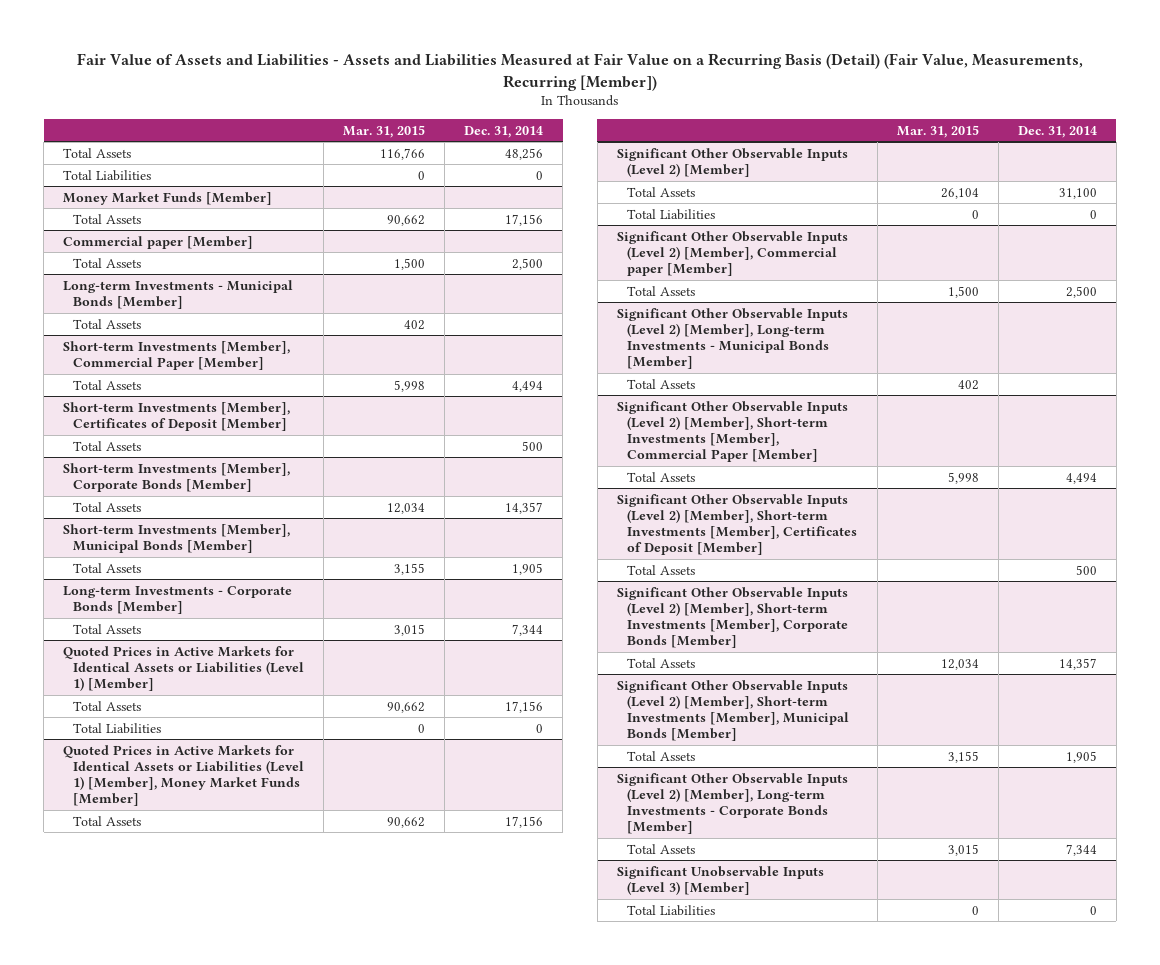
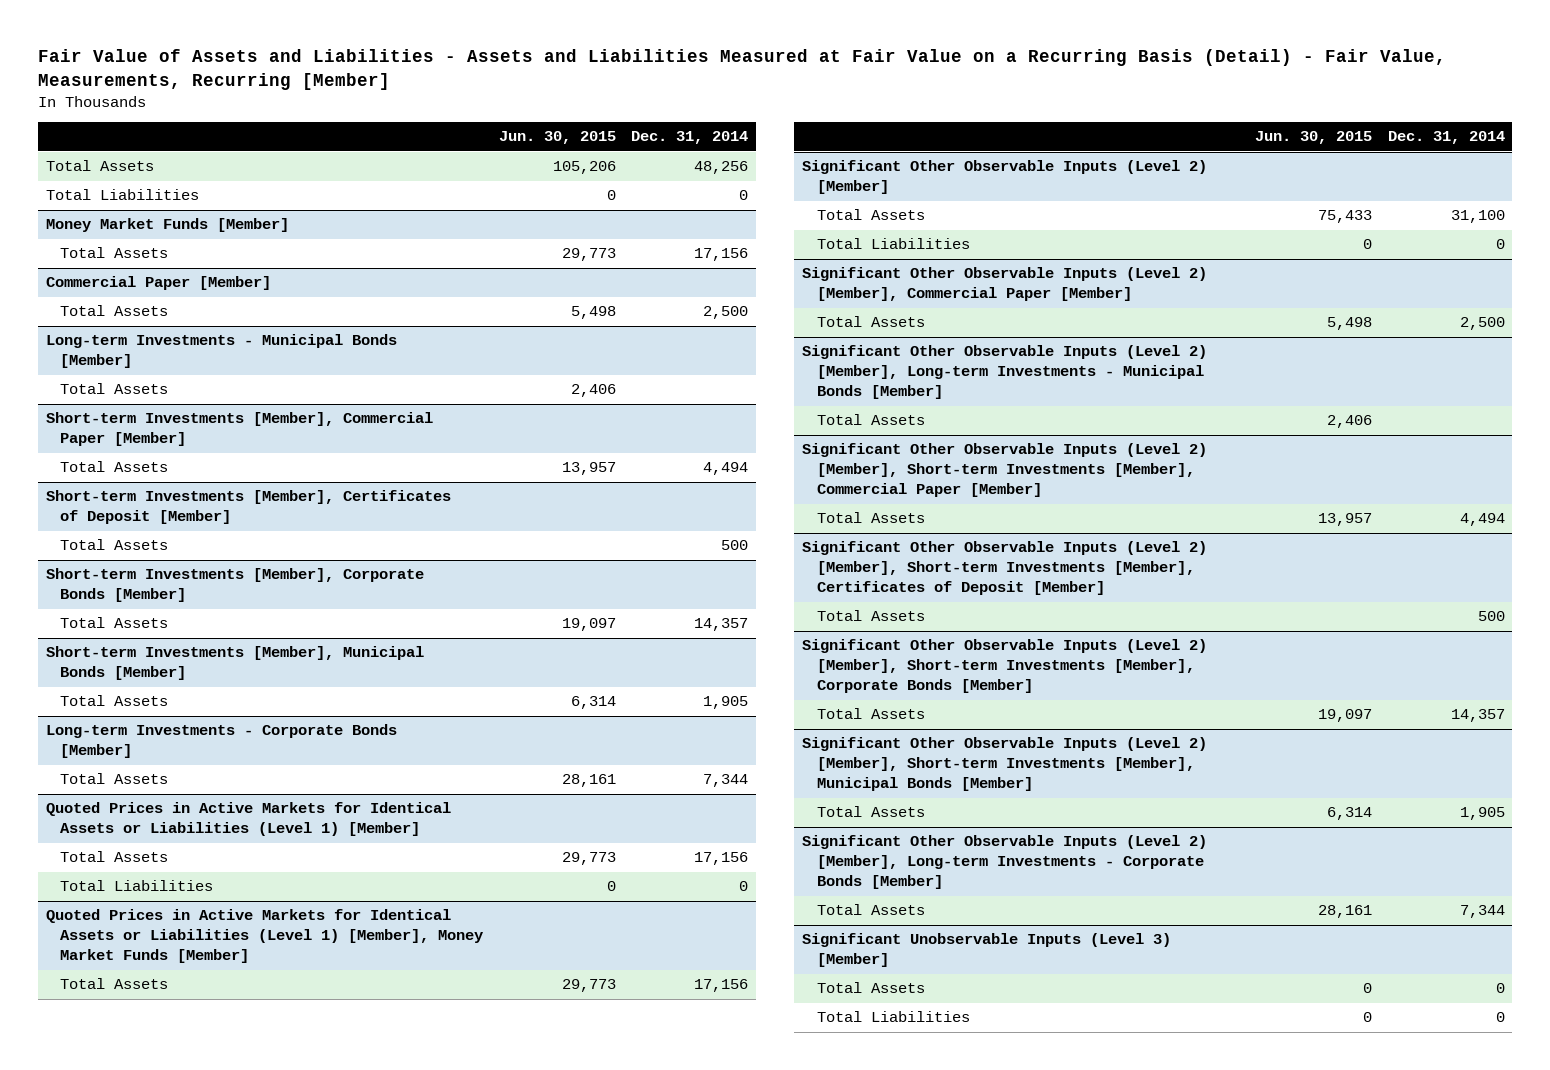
[76,53,1083,91] Fair Value of Assets and Liabilities - Assets and Liabilities Measured at Fair Value on a Recurring Basis (Detail) (Fair Value, Measurements, Recurring [Member]) -> [38,48,1447,90] Fair Value of Assets and Liabilities - Assets and Liabilities Measured at Fair Value on a Recurring Basis (Detail) - Fair Value, Measurements, Recurring [Member]
[343,124,426,138] Mar. 31, 2015 -> none
none -> [498,131,616,145] Jun. 30, 2015
[63,235,254,249] Commercial paper [Member] -> [45,276,271,291] Commercial Paper [Member]
[616,230,848,277] Significant Other Observable Inputs (Level 2) [Member], Commercial paper [Member] -> [802,267,1208,302] Significant Other Observable Inputs (Level 2) [Member], Commercial Paper [Member]
none -> [816,982,925,994] Total Assets

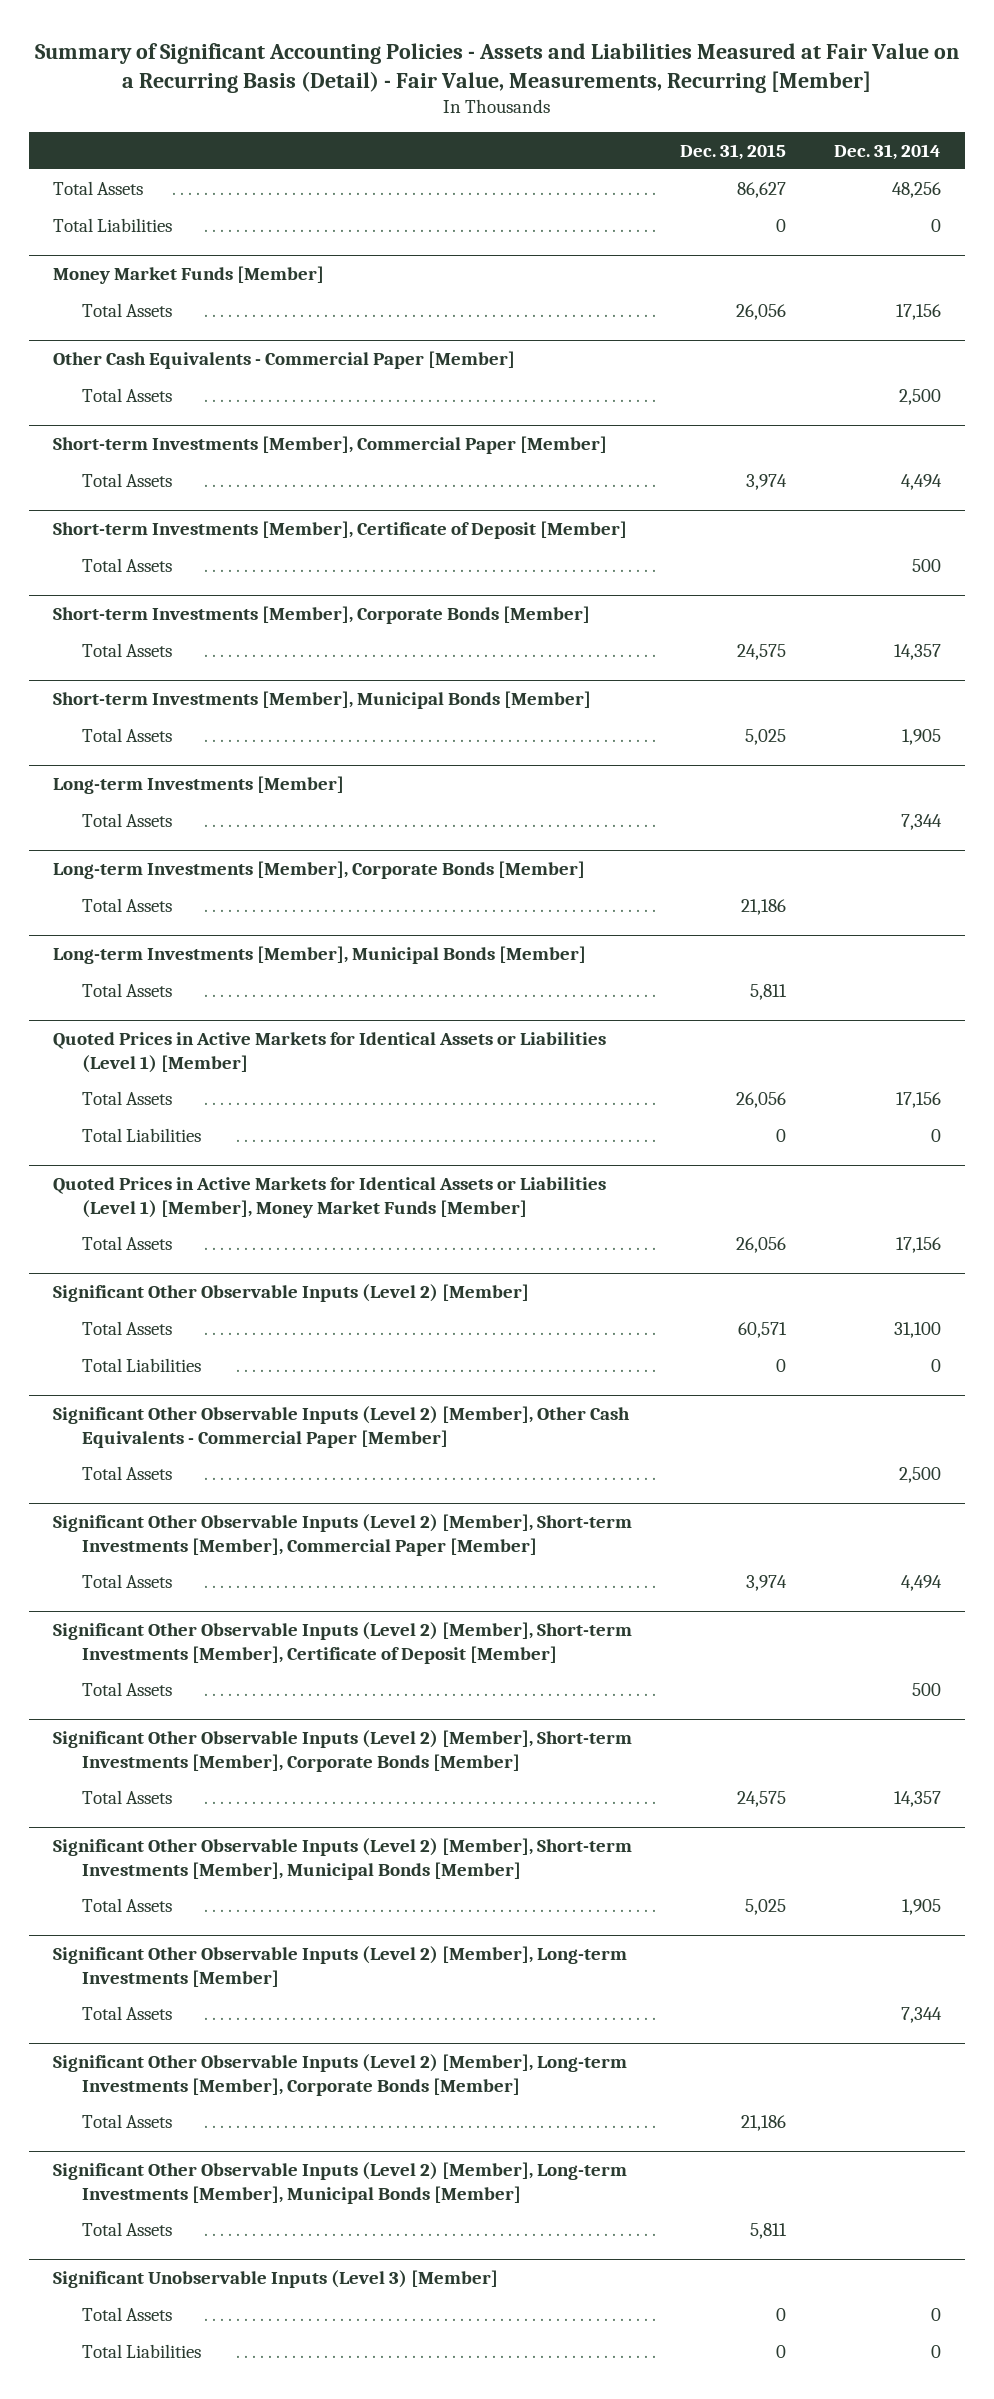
[38,48,1447,90] Fair Value of Assets and Liabilities - Assets and Liabilities Measured at Fair Value on a Recurring Basis (Detail) - Fair Value, Measurements, Recurring [Member] -> [35,42,960,93] Summary of Significant Accounting Policies - Assets and Liabilities Measured at Fair Value on a Recurring Basis (Detail) - Fair Value, Measurements, Recurring [Member]
[498,131,616,145] Jun. 30, 2015 -> none
none -> [680,143,787,160] Dec. 31, 2015
[45,276,271,291] Commercial Paper [Member] -> [53,351,516,370] Other Cash Equivalents - Commercial Paper [Member]
[45,334,397,369] Long-term Investments - Municipal Bonds [Member] -> none
[60,383,169,395] Total Assets -> none
[45,490,451,525] Short-term Investments [Member], Certificates of Deposit [Member] -> [53,521,628,540] Short-term Investments [Member], Certificate of Deposit [Member]
[45,724,397,759] Long-term Investments - Corporate Bonds [Member] -> [53,776,345,795] Long-term Investments [Member]
none -> [53,861,586,880] Long-term Investments [Member], Corporate Bonds [Member]
none -> [82,897,173,912] Total Assets
none -> [53,946,587,965] Long-term Investments [Member], Municipal Bonds [Member]
none -> [82,982,173,997] Total Assets
[802,267,1208,302] Significant Other Observable Inputs (Level 2) [Member], Commercial Paper [Member] -> [53,1406,631,1448] Significant Other Observable Inputs (Level 2) [Member], Other Cash Equivalents - Commercial Paper [Member]
[802,345,1208,400] Significant Other Observable Inputs (Level 2) [Member], Long-term Investments - Municipal Bonds [Member] -> none
[816,414,925,426] Total Assets -> none
[802,541,1208,596] Significant Other Observable Inputs (Level 2) [Member], Short-term Investments [Member], Certificates of Deposit [Member] -> [53,1622,633,1664] Significant Other Observable Inputs (Level 2) [Member], Short-term Investments [Member], Certificate of Deposit [Member]
[802,835,1208,890] Significant Other Observable Inputs (Level 2) [Member], Long-term Investments - Corporate Bonds [Member] -> [53,1946,628,1987] Significant Other Observable Inputs (Level 2) [Member], Long-term Investments [Member]
none -> [53,2054,628,2096] Significant Other Observable Inputs (Level 2) [Member], Long-term Investments [Member], Corporate Bonds [Member]
none -> [82,2113,173,2128] Total Assets
none -> [53,2162,628,2204] Significant Other Observable Inputs (Level 2) [Member], Long-term Investments [Member], Municipal Bonds [Member]
none -> [82,2221,173,2236] Total Assets

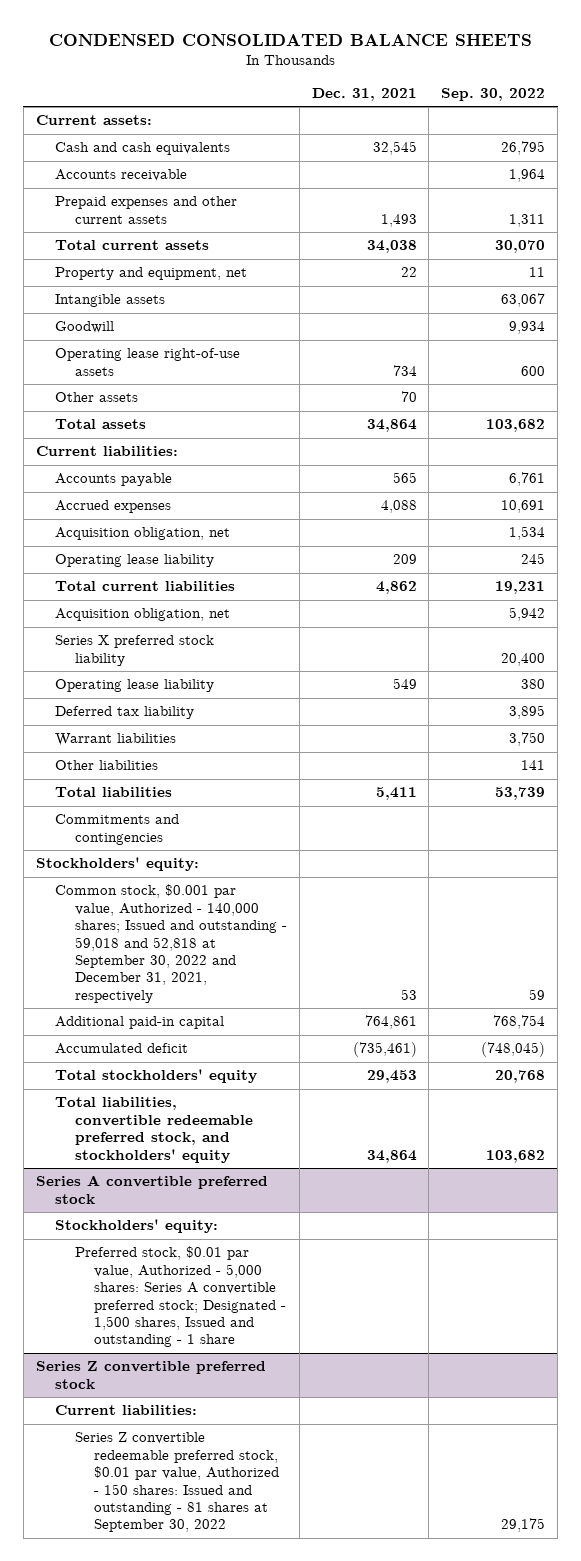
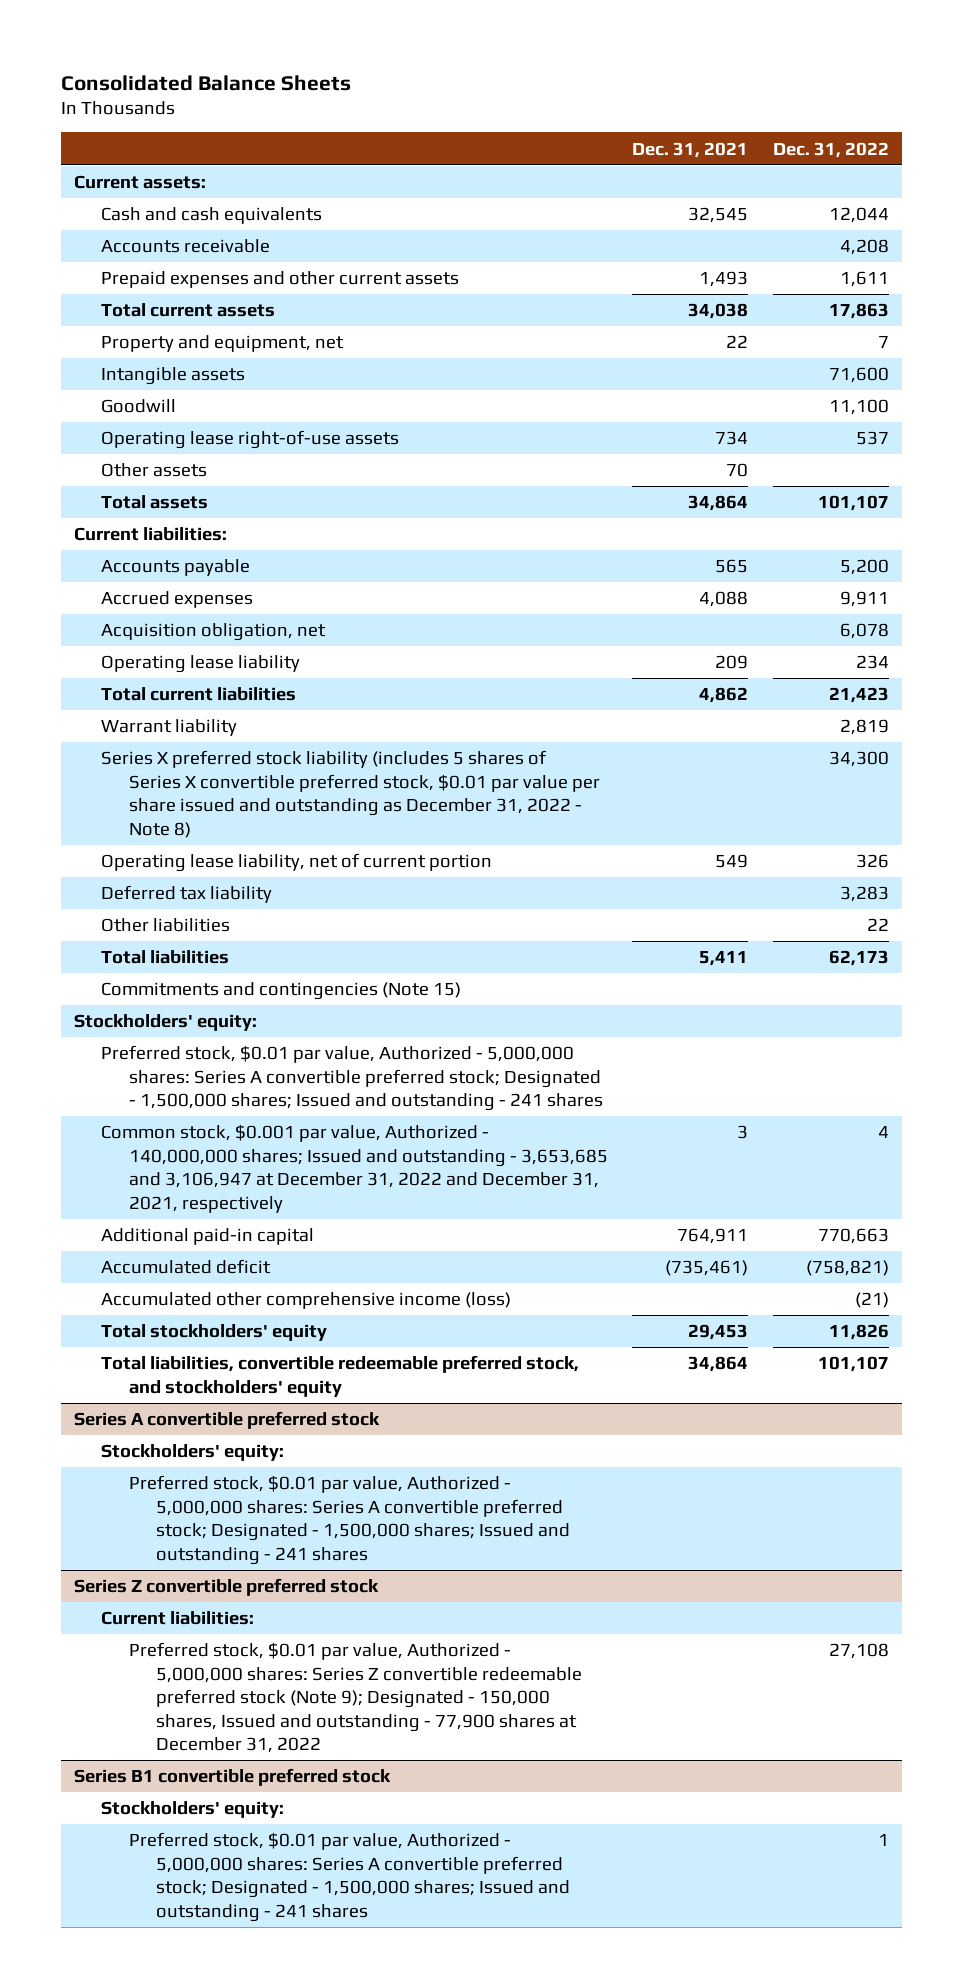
[48,33,532,46] CONDENSED CONSOLIDATED BALANCE SHEETS -> [61,74,352,91] Consolidated Balance Sheets
[441,88,546,102] Sep. 30, 2022 -> none
none -> [773,141,890,158] Dec. 31, 2022
[55,608,231,622] Acquisition obligation, net -> none
[55,635,215,666] Series X preferred stock liability -> none
none -> [101,719,238,737] Warrant liability
none -> [101,750,600,838] Series X preferred stock liability (includes 5 shares of Series X convertible preferred stock, $0.01 par value per share issued and outstanding as December 31, 2022 - Note 8)
[55,679,215,693] Operating lease liability -> [101,853,493,873] Operating lease liability, net of current portion
[55,733,177,747] Warrant liabilities -> none
[55,814,180,845] Commitments and contingencies -> [101,982,462,1001] Commitments and contingencies (Note 15)
none -> [101,1045,603,1112] Preferred stock, $0.01 par value, Authorized - 5,000,000 shares: Series A convertible preferred stock; Designated - 1,500,000 shares; Issued and outstanding - 241 shares
[55,884,287,1003] Common stock, $0.001 par value, Authorized - 140,000 shares; Issued and outstanding - 59,018 and 52,818 at September 30, 2022 and December 31, 2021, respectively -> [101,1124,608,1213] Common stock, $0.001 par value, Authorized - 140,000,000 shares; Issued and outstanding - 3,653,685 and 3,106,947 at December 31, 2022 and December 31, 2021, respectively
[400,988,417,1000] 53 -> [737,1125,749,1140] 3
[364,1015,417,1030] 764,861 -> [677,1228,749,1245] 764,911
none -> [101,1292,512,1310] Accumulated other comprehensive income (loss)
[74,1246,287,1348] Preferred stock, $0.01 par value, Authorized - 5,000 shares: Series A convertible preferred stock; Designated - 1,500 shares, Issued and outstanding - 1 share -> [128,1475,571,1565] Preferred stock, $0.01 par value, Authorized - 5,000,000 shares: Series A convertible preferred stock; Designated - 1,500,000 shares; Issued and outstanding - 241 shares
[74,1432,280,1533] Series Z convertible redeemable preferred stock, $0.01 par value, Authorized - 150 shares: Issued and outstanding - 81 shares at September 30, 2022 -> [128,1642,583,1754] Preferred stock, $0.01 par value, Authorized - 5,000,000 shares: Series Z convertible redeemable preferred stock (Note 9); Designated - 150,000 shares, Issued and outstanding - 77,900 shares at December 31, 2022
none -> [73,1768,391,1787] Series B1 convertible preferred stock
none -> [101,1801,285,1819] Stockholders' equity:
none -> [128,1832,571,1922] Preferred stock, $0.01 par value, Authorized - 5,000,000 shares: Series A convertible preferred stock; Designated - 1,500,000 shares; Issued and outstanding - 241 shares

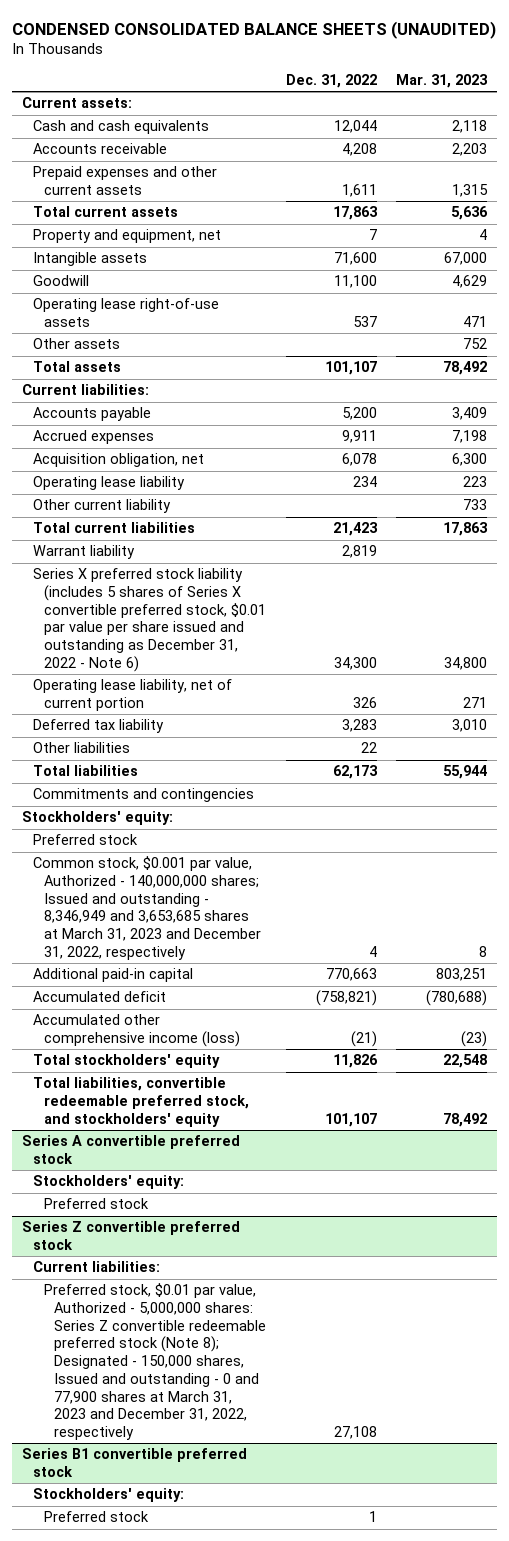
[61,74,352,91] Consolidated Balance Sheets -> [12,20,497,39] CONDENSED CONSOLIDATED BALANCE SHEETS (UNAUDITED)
[632,141,749,158] Dec. 31, 2021 -> none
none -> [396,74,489,89] Mar. 31, 2023
none -> [32,499,171,514] Other current liability
[101,750,600,838] Series X preferred stock liability (includes 5 shares of Series X convertible preferred stock, $0.01 par value per share issued and outstanding as December 31, 2022 - Note 8) -> [32,568,266,672] Series X preferred stock liability (includes 5 shares of Series X convertible preferred stock, $0.01 par value per share issued and outstanding as December 31, 2022 - Note 6)
[101,982,462,1001] Commitments and contingencies (Note 15) -> [32,788,254,803] Commitments and contingencies
[101,1045,603,1112] Preferred stock, $0.01 par value, Authorized - 5,000,000 shares: Series A convertible preferred stock; Designated - 1,500,000 shares; Issued and outstanding - 241 shares -> [32,834,138,846] Preferred stock
[101,1124,608,1213] Common stock, $0.001 par value, Authorized - 140,000,000 shares; Issued and outstanding - 3,653,685 and 3,106,947 at December 31, 2022 and December 31, 2021, respectively -> [32,856,261,960] Common stock, $0.001 par value, Authorized - 140,000,000 shares; Issued and outstanding - 8,346,949 and 3,653,685 shares at March 31, 2023 and December 31, 2022, respectively
[128,1475,571,1565] Preferred stock, $0.01 par value, Authorized - 5,000,000 shares: Series A convertible preferred stock; Designated - 1,500,000 shares; Issued and outstanding - 241 shares -> [43,1198,149,1210] Preferred stock
[128,1642,583,1754] Preferred stock, $0.01 par value, Authorized - 5,000,000 shares: Series Z convertible redeemable preferred stock (Note 9); Designated - 150,000 shares, Issued and outstanding - 77,900 shares at December 31, 2022 -> [43,1283,267,1440] Preferred stock, $0.01 par value, Authorized - 5,000,000 shares: Series Z convertible redeemable preferred stock (Note 8); Designated - 150,000 shares, Issued and outstanding - 0 and 77,900 shares at March 31, 2023 and December 31, 2022, respectively
[128,1832,571,1922] Preferred stock, $0.01 par value, Authorized - 5,000,000 shares: Series A convertible preferred stock; Designated - 1,500,000 shares; Issued and outstanding - 241 shares -> [43,1511,149,1523] Preferred stock

